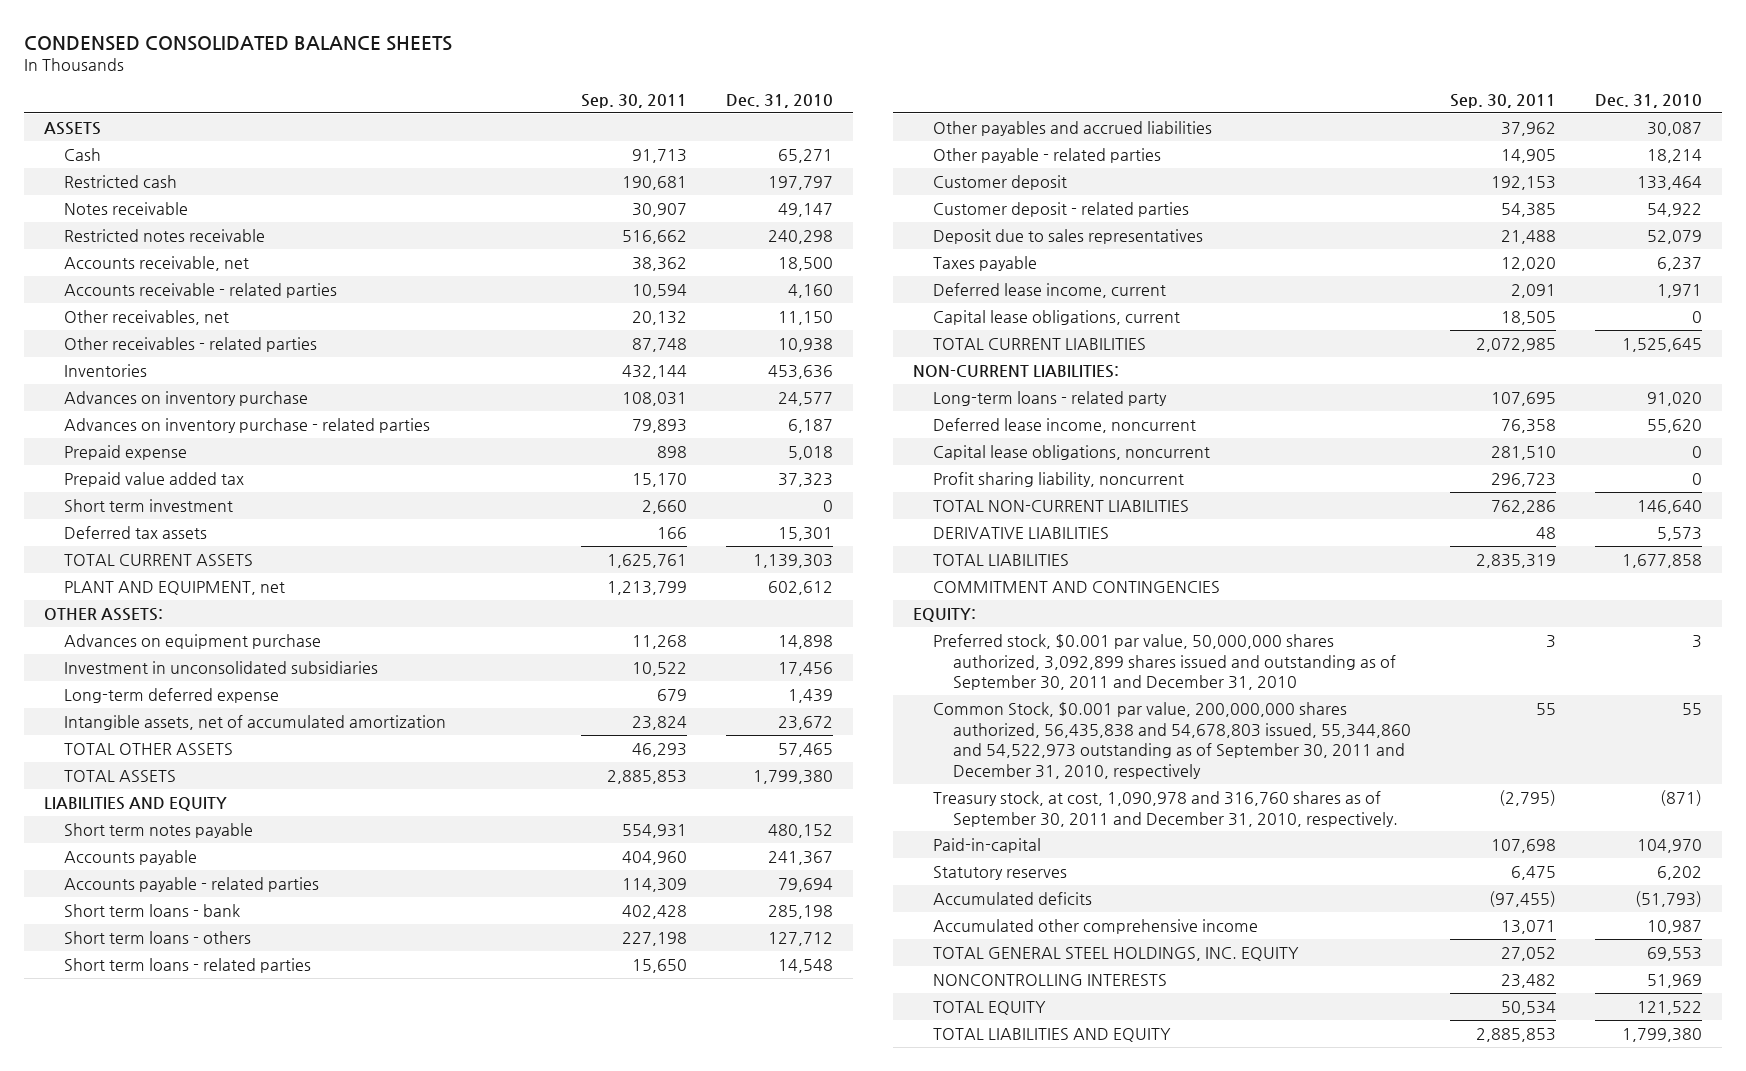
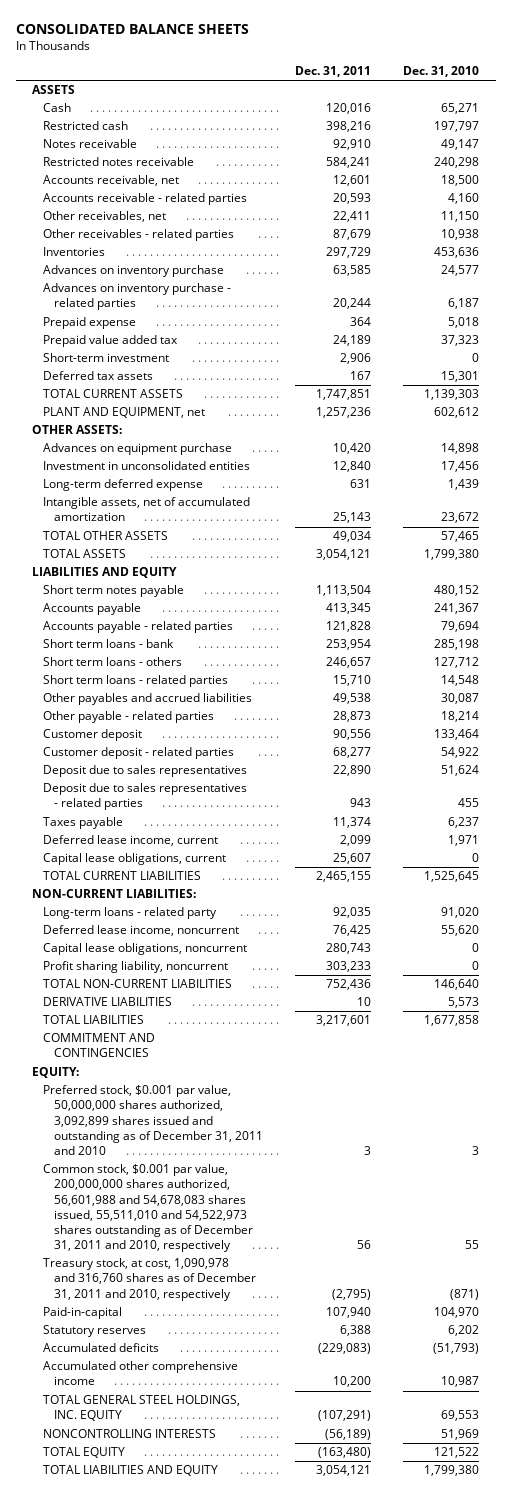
[23,35,452,51] CONDENSED CONSOLIDATED BALANCE SHEETS -> [16,24,250,35] CONSOLIDATED BALANCE SHEETS
[581,93,688,108] Sep. 30, 2011 -> none
none -> [295,66,372,78] Dec. 31, 2011
[63,498,233,512] Short term investment -> [43,353,170,363] Short-term investment
[63,660,378,674] Investment in unconsolidated subsidiaries -> [43,461,251,471] Investment in unconsolidated entities
[1647,229,1703,244] 52,079 -> [441,765,480,777] 51,624
none -> [43,783,248,811] Deposit due to sales representatives - related parties
[932,633,1396,691] Preferred stock, $0.001 par value, 50,000,000 shares authorized, 3,092,899 shares issued and outstanding as of September 30, 2011 and December 31, 2010 -> [43,1085,264,1155] Preferred stock, $0.001 par value, 50,000,000 shares authorized, 3,092,899 shares issued and outstanding as of December 31, 2011 and 2010
[932,701,1411,779] Common Stock, $0.001 par value, 200,000,000 shares authorized, 56,435,838 and 54,678,803 issued, 55,344,860 and 54,522,973 outstanding as of September 30, 2011 and December 31, 2010, respectively -> [43,1164,254,1252] Common stock, $0.001 par value, 200,000,000 shares authorized, 56,601,988 and 54,678,083 shares issued, 55,511,010 and 54,522,973 shares outstanding as of December 31, 2011 and 2010, respectively
[932,790,1398,827] Treasury stock, at cost, 1,090,978 and 316,760 shares as of September 30, 2011 and December 31, 2010, respectively. -> [43,1258,257,1301] Treasury stock, at cost, 1,090,978 and 316,760 shares as of December 31, 2011 and 2010, respectively

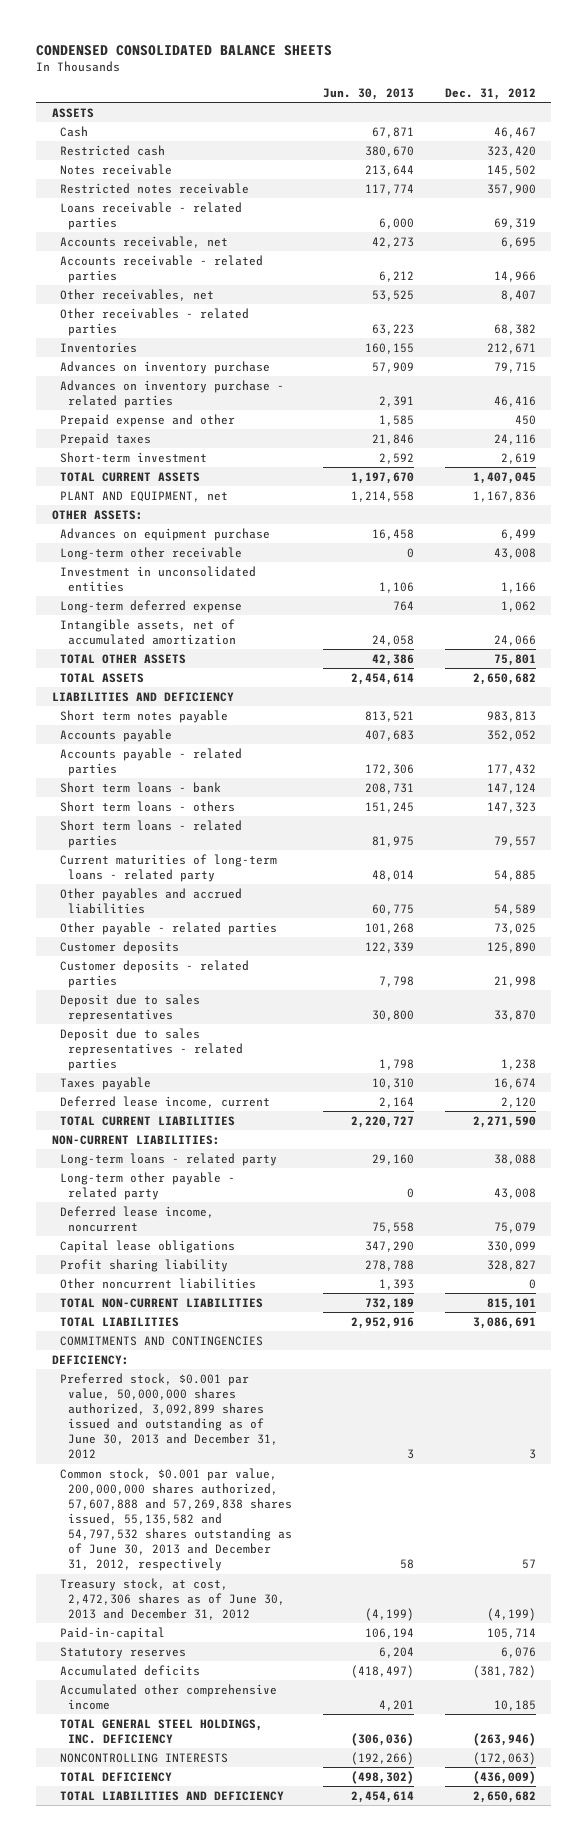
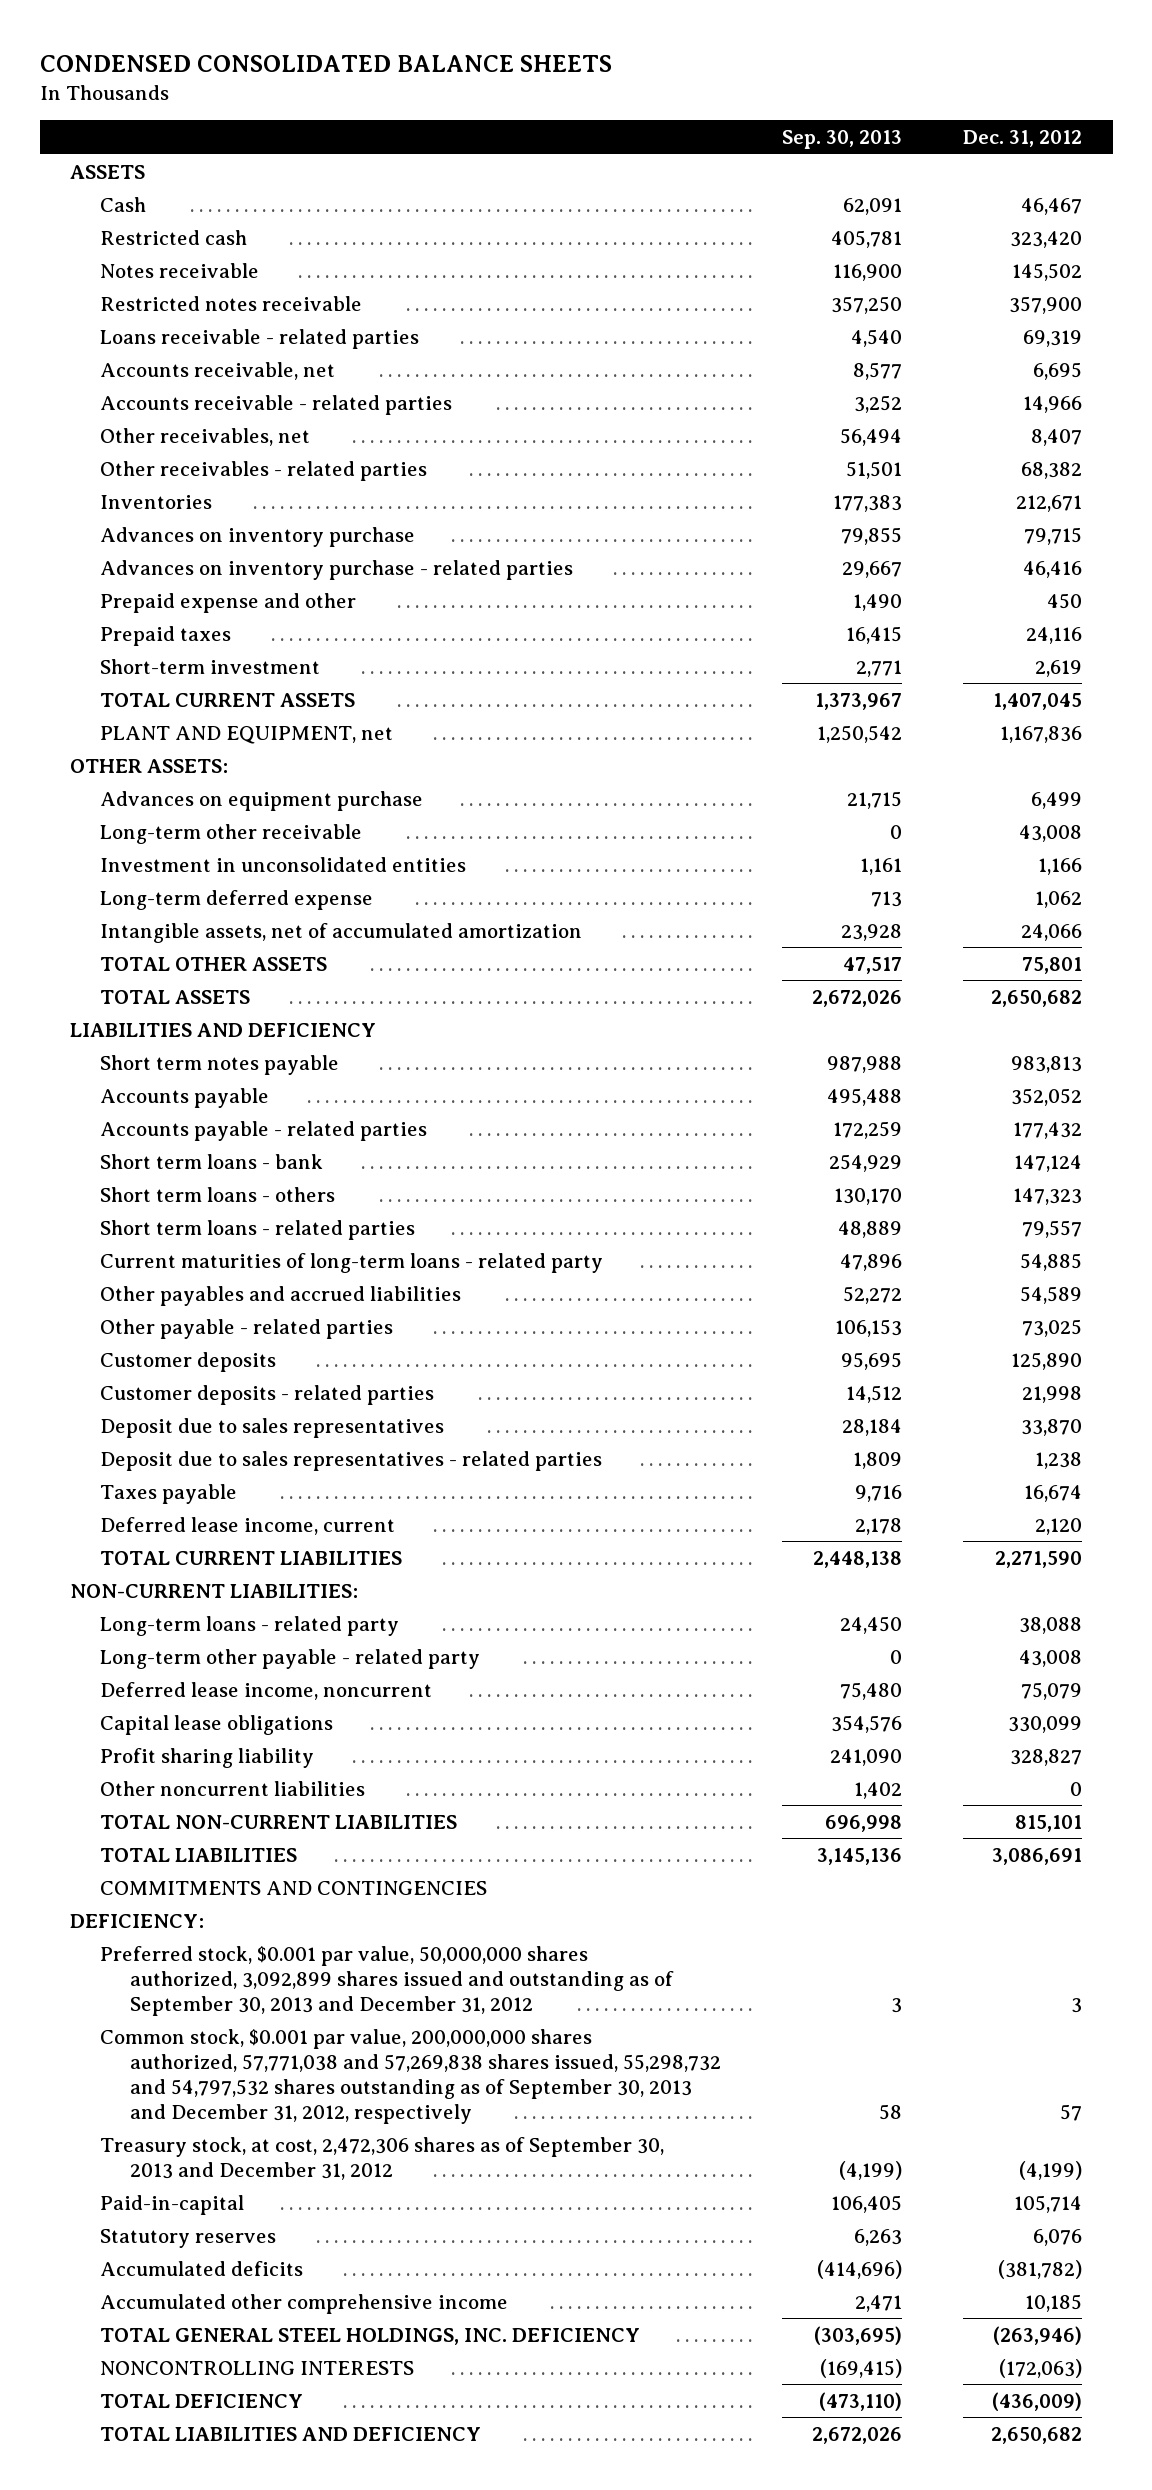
[323,87,415,100] Jun. 30, 2013 -> none
none -> [782,130,903,150] Sep. 30, 2013
[59,1372,279,1460] Preferred stock, $0.001 par value, 50,000,000 shares authorized, 3,092,899 shares issued and outstanding as of June 30, 2013 and December 31, 2012 -> [100,1945,675,2016] Preferred stock, $0.001 par value, 50,000,000 shares authorized, 3,092,899 shares issued and outstanding as of September 30, 2013 and December 31, 2012
[59,1467,293,1572] Common stock, $0.001 par value, 200,000,000 shares authorized, 57,607,888 and 57,269,838 shares issued, 55,135,582 and 54,797,532 shares outstanding as of June 30, 2013 and December 31, 2012, respectively -> [100,2028,722,2124] Common stock, $0.001 par value, 200,000,000 shares authorized, 57,771,038 and 57,269,838 shares issued, 55,298,732 and 54,797,532 shares outstanding as of September 30, 2013 and December 31, 2012, respectively
[59,1577,286,1620] Treasury stock, at cost, 2,472,306 shares as of June 30, 2013 and December 31, 2012 -> [100,2136,665,2180] Treasury stock, at cost, 2,472,306 shares as of September 30, 2013 and December 31, 2012

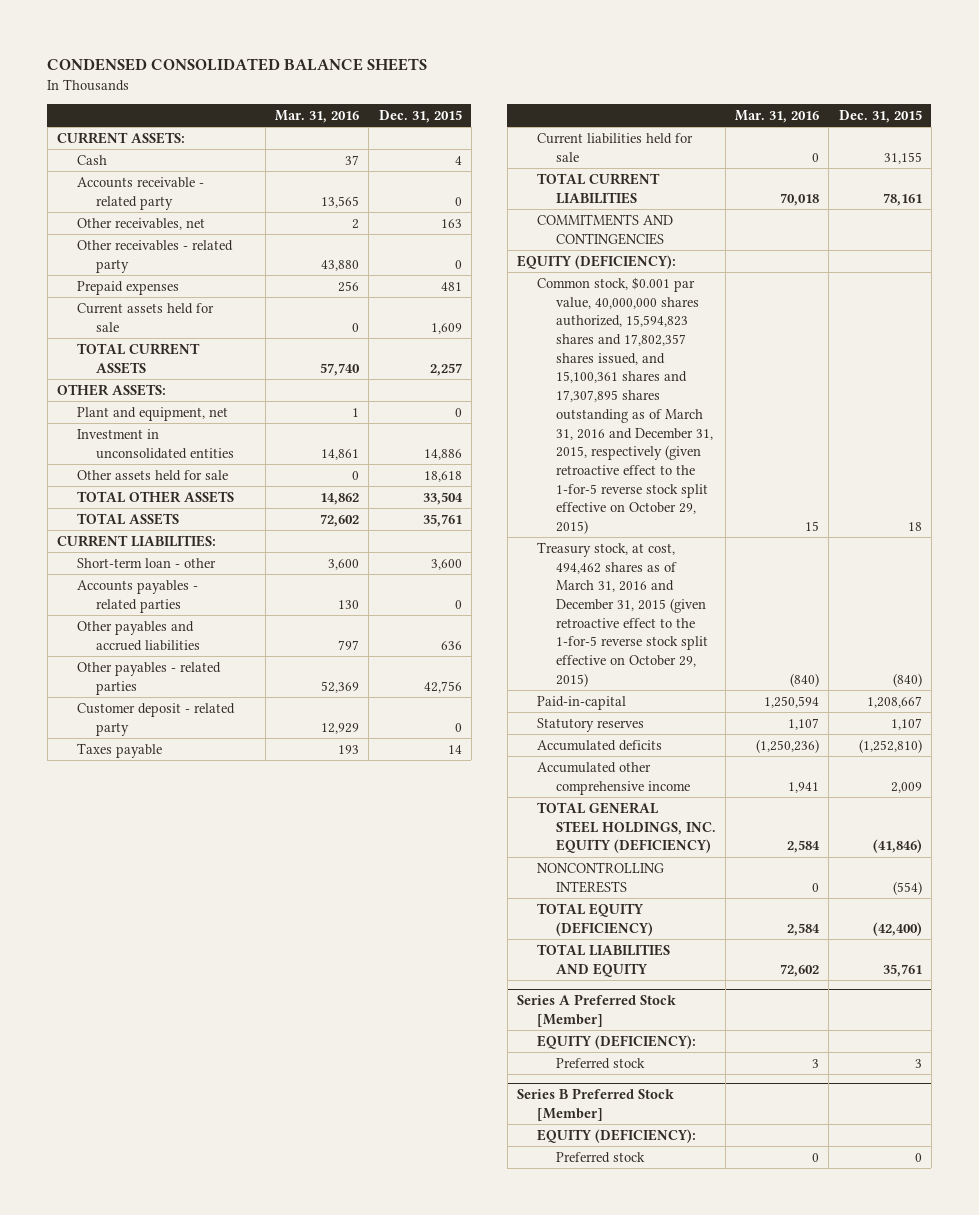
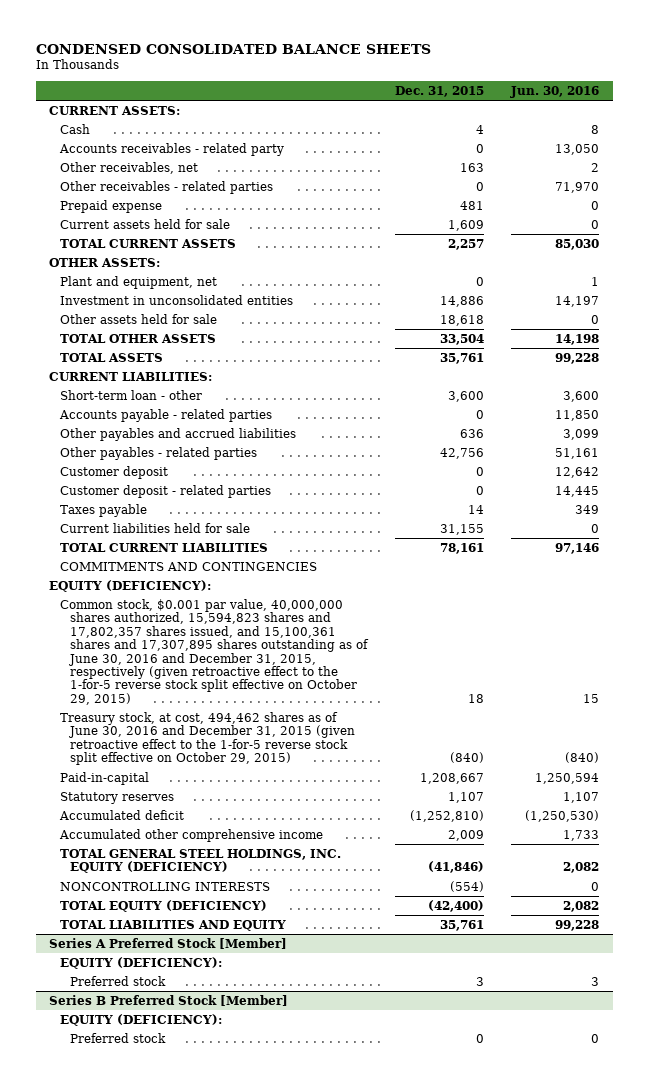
[275,109,360,123] Mar. 31, 2016 -> none
none -> [510,85,600,98] Jun. 30, 2016
[76,176,204,210] Accounts receivable - related party -> [58,142,284,156] Accounts receivables - related party
[76,239,233,273] Other receivables - related party -> [59,180,273,194] Other receivables - related parties
[76,280,179,295] Prepaid expenses -> [59,199,162,213] Prepaid expense
[76,579,198,613] Accounts payables - related parties -> [58,408,272,422] Accounts payable - related parties
none -> [59,465,168,479] Customer deposit
[76,702,235,736] Customer deposit - related party -> [59,484,271,498] Customer deposit - related parties
[536,276,714,535] Common stock, $0.001 par value, 40,000,000 shares authorized, 15,594,823 shares and 17,802,357 shares issued, and 15,100,361 shares and 17,307,895 shares outstanding as of March 31, 2016 and December 31, 2015, respectively (given retroactive effect to the 1-for-5 reverse stock split effective on October 29, 2015) -> [59,598,370,705] Common stock, $0.001 par value, 40,000,000 shares authorized, 15,594,823 shares and 17,802,357 shares issued, and 15,100,361 shares and 17,307,895 shares outstanding as of June 30, 2016 and December 31, 2015, respectively (given retroactive effect to the 1-for-5 reverse stock split effective on October 29, 2015)
[536,541,709,687] Treasury stock, at cost, 494,462 shares as of March 31, 2016 and December 31, 2015 (given retroactive effect to the 1-for-5 reverse stock split effective on October 29, 2015) -> [59,711,356,766] Treasury stock, at cost, 494,462 shares as of June 30, 2016 and December 31, 2015 (given retroactive effect to the 1-for-5 reverse stock split effective on October 29, 2015)
[536,739,662,751] Accumulated deficits -> [58,809,184,820] Accumulated deficit

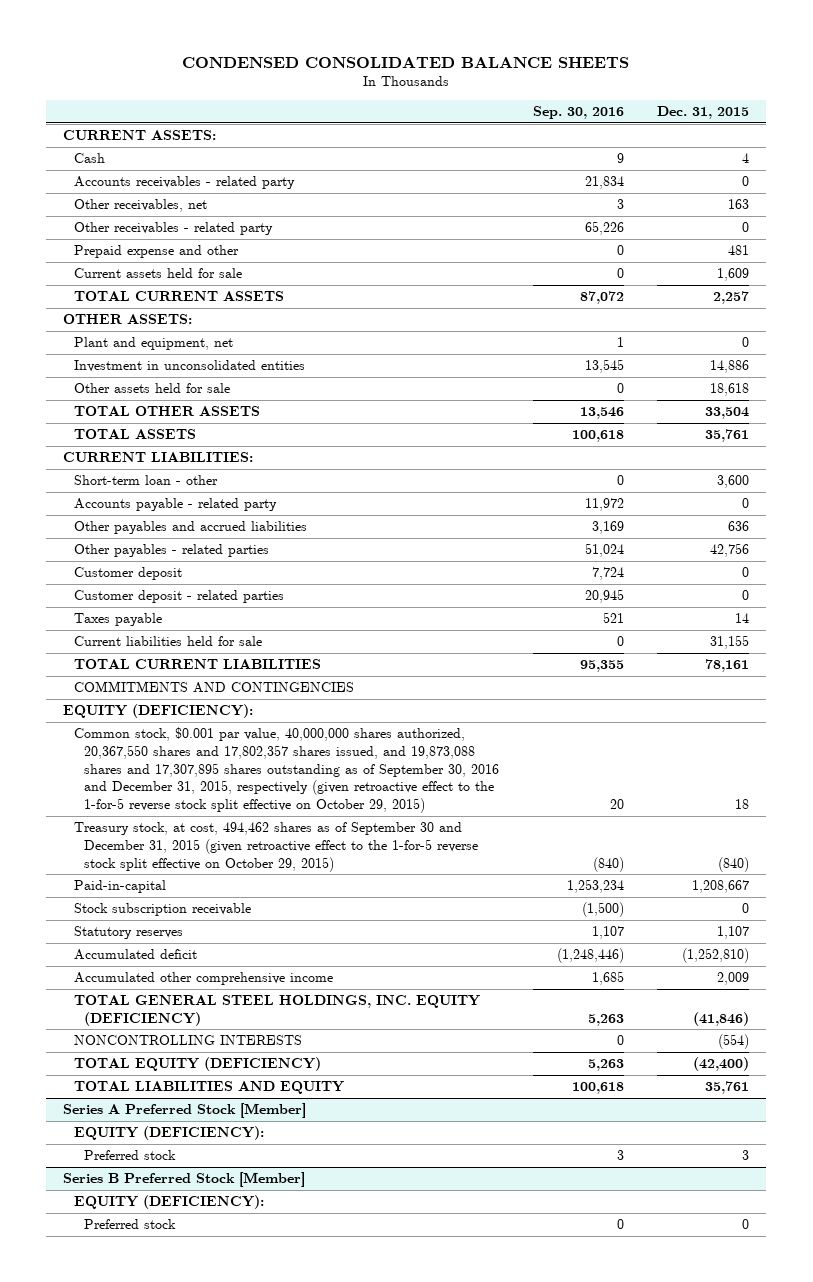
[510,85,600,98] Jun. 30, 2016 -> none
none -> [532,105,624,119] Sep. 30, 2016
[59,180,273,194] Other receivables - related parties -> [73,222,273,236] Other receivables - related party
[59,199,162,213] Prepaid expense -> [73,245,239,259] Prepaid expense and other
[58,408,272,422] Accounts payable - related parties -> [73,498,277,512] Accounts payable - related party
[59,598,370,705] Common stock, $0.001 par value, 40,000,000 shares authorized, 15,594,823 shares and 17,802,357 shares issued, and 15,100,361 shares and 17,307,895 shares outstanding as of June 30, 2016 and December 31, 2015, respectively (given retroactive effect to the 1-for-5 reverse stock split effective on October 29, 2015) -> [73,727,499,813] Common stock, $0.001 par value, 40,000,000 shares authorized, 20,367,550 shares and 17,802,357 shares issued, and 19,873,088 shares and 17,307,895 shares outstanding as of September 30, 2016 and December 31, 2015, respectively (given retroactive effect to the 1-for-5 reverse stock split effective on October 29, 2015)
[59,711,356,766] Treasury stock, at cost, 494,462 shares as of June 30, 2016 and December 31, 2015 (given retroactive effect to the 1-for-5 reverse stock split effective on October 29, 2015) -> [73,822,478,872] Treasury stock, at cost, 494,462 shares as of September 30 and December 31, 2015 (given retroactive effect to the 1-for-5 reverse stock split effective on October 29, 2015)
none -> [73,903,251,917] Stock subscription receivable

